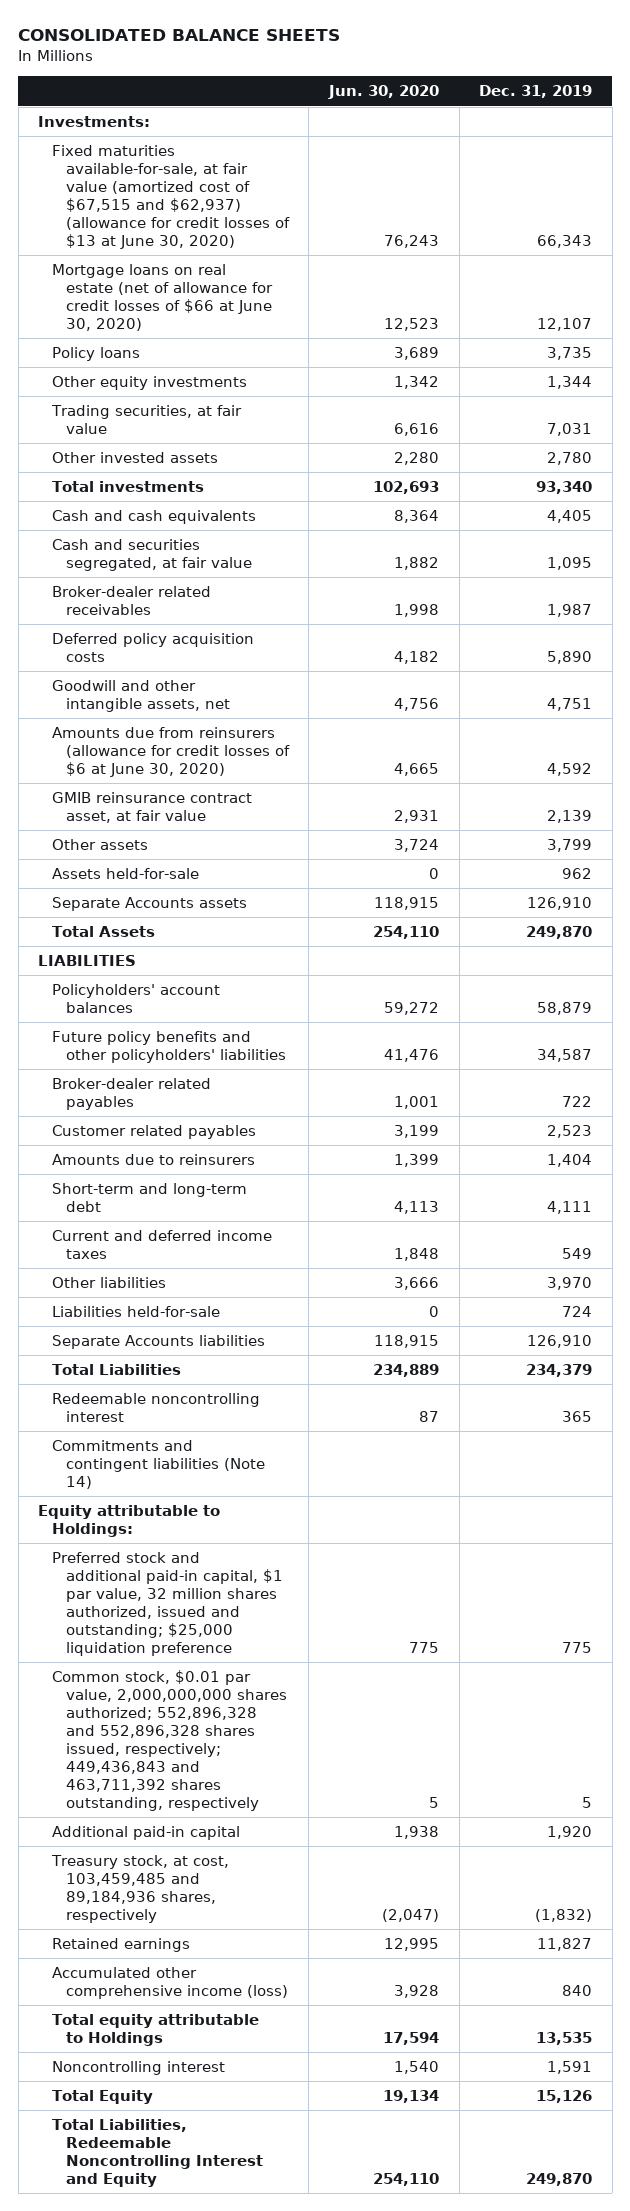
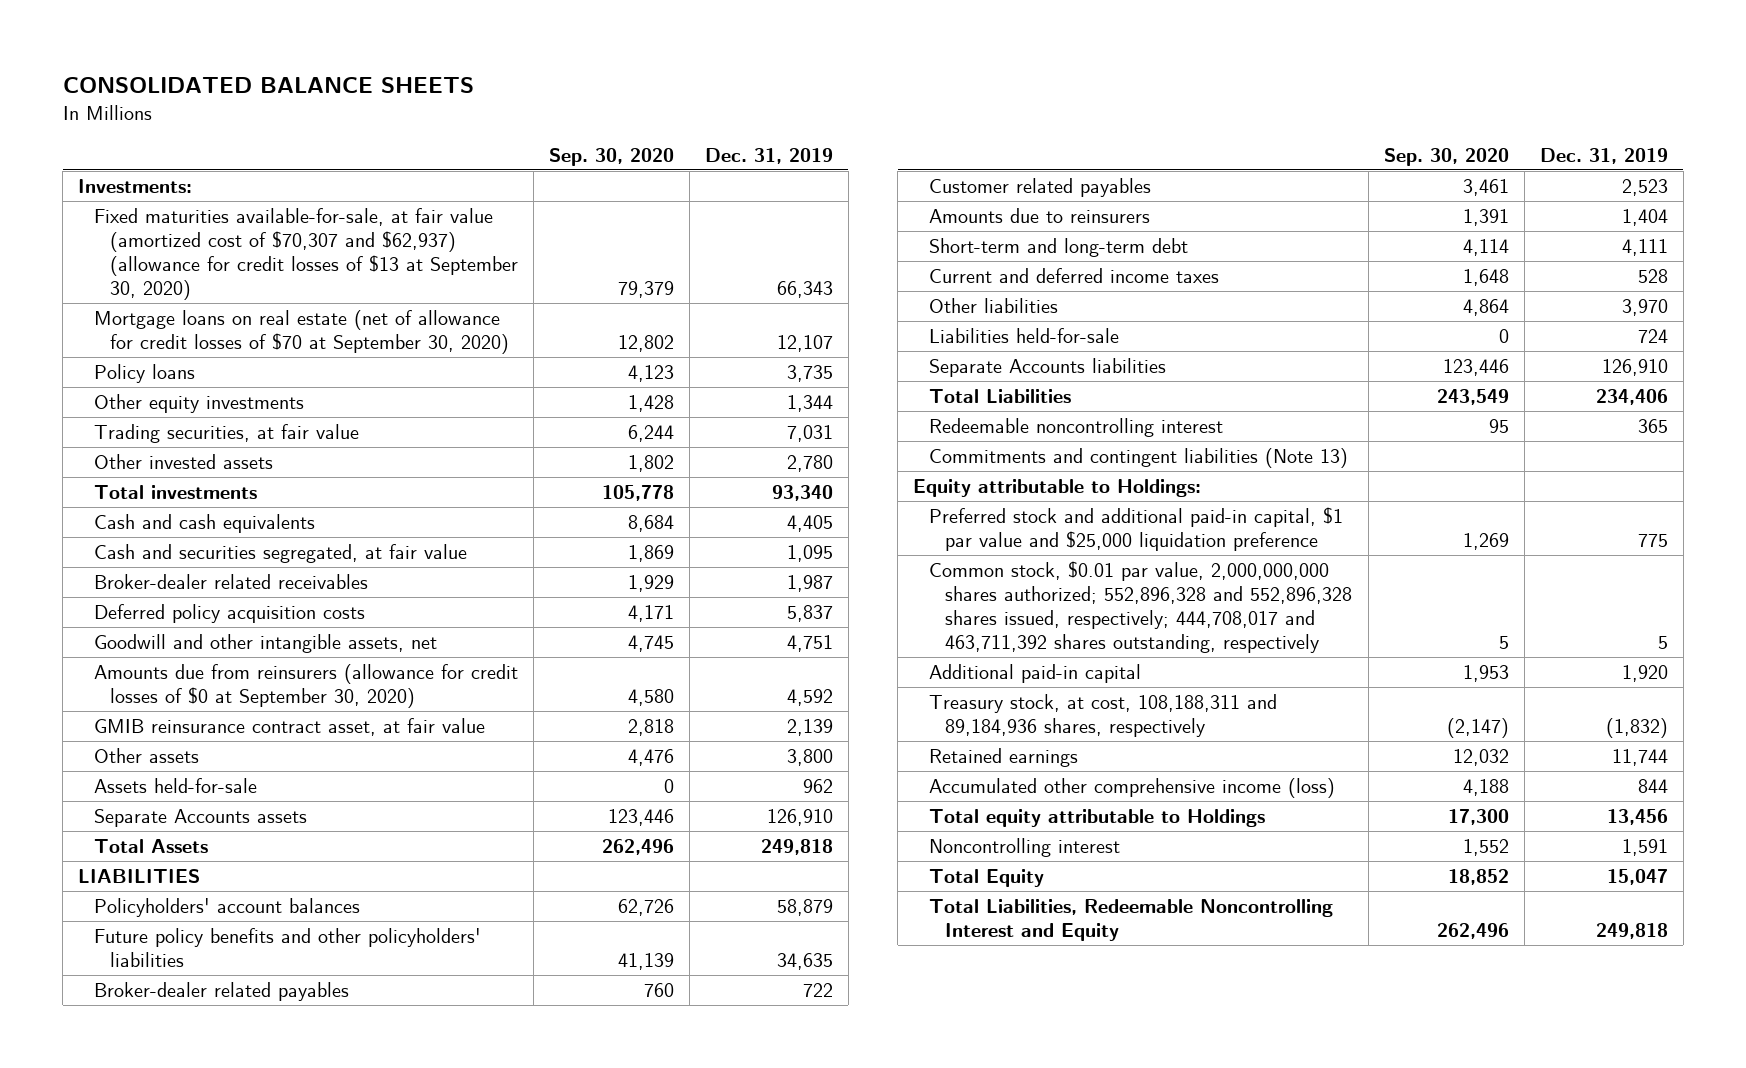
[328,85,440,100] Jun. 30, 2020 -> none
none -> [548,147,674,166] Sep. 30, 2020
[52,145,290,249] Fixed maturities available-for-sale, at fair value (amortized cost of $67,515 and $62,937) (allowance for credit losses of $13 at June 30, 2020) -> [93,207,518,301] Fixed maturities available-for-sale, at fair value (amortized cost of $70,307 and $62,937) (allowance for credit losses of $13 at September 30, 2020)
[52,264,273,331] Mortgage loans on real estate (net of allowance for credit losses of $66 at June 30, 2020) -> [93,309,509,354] Mortgage loans on real estate (net of allowance for credit losses of $70 at September 30, 2020)
[547,651,593,665] 5,890 -> [786,604,833,622] 5,837
[52,727,290,777] Amounts due from reinsurers (allowance for credit losses of $6 at June 30, 2020) -> [93,663,518,708] Amounts due from reinsurers (allowance for credit losses of $0 at September 30, 2020)
[547,839,593,853] 3,799 -> [786,748,833,766] 3,800
[526,926,593,940] 249,870 -> [760,838,833,855] 249,818
[537,1049,593,1063] 34,587 -> [776,952,833,970] 34,635
[562,1248,593,1260] 549 -> [1637,268,1668,283] 528
[526,1364,593,1378] 234,379 -> [1595,388,1668,405] 234,406
[52,1440,265,1489] Commitments and contingent liabilities (Note 14) -> [928,447,1348,468] Commitments and contingent liabilities (Note 13)
[52,1552,283,1656] Preferred stock and additional paid-in capital, $1 par value, 32 million shares authorized, issued and outstanding; $25,000 liquidation preference -> [928,506,1343,551] Preferred stock and additional paid-in capital, $1 par value and $25,000 liquidation preference
[52,1670,287,1811] Common stock, $0.01 par value, 2,000,000,000 shares authorized; 552,896,328 and 552,896,328 shares issued, respectively; 449,436,843 and 463,711,392 shares outstanding, respectively -> [928,560,1352,654] Common stock, $0.01 par value, 2,000,000,000 shares authorized; 552,896,328 and 552,896,328 shares issued, respectively; 444,708,017 and 463,711,392 shares outstanding, respectively
[51,1855,230,1923] Treasury stock, at cost, 103,459,485 and 89,184,936 shares, respectively -> [928,693,1277,737] Treasury stock, at cost, 108,188,311 and 89,184,936 shares, respectively
[537,1938,593,1952] 11,827 -> [1611,748,1668,766] 11,744
[562,1985,593,1997] 840 -> [1637,778,1668,793] 844
[536,2032,593,2046] 13,535 -> [1606,808,1668,825] 13,456
[536,2090,593,2104] 15,126 -> [1606,868,1668,885] 15,047
[526,2172,593,2186] 249,870 -> [1595,922,1668,939] 249,818

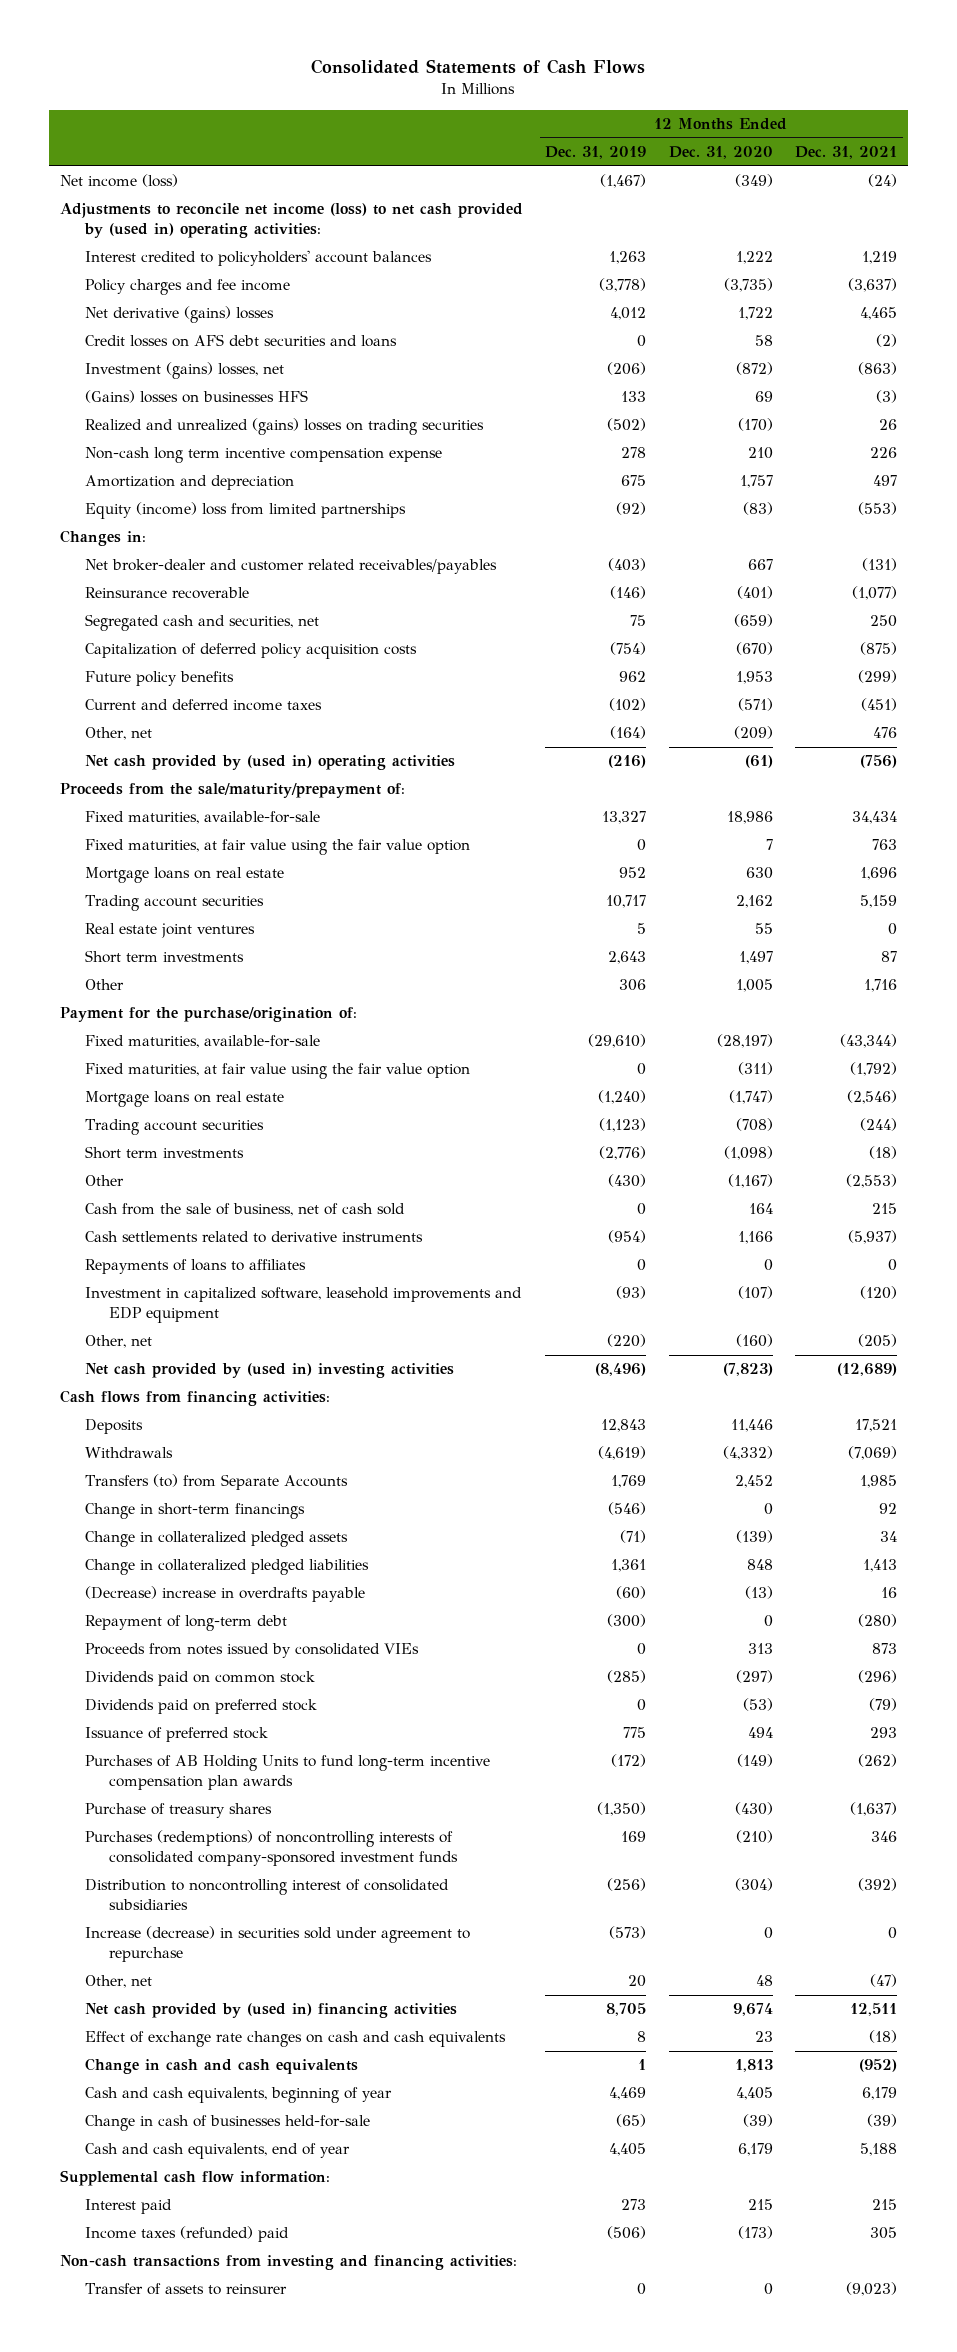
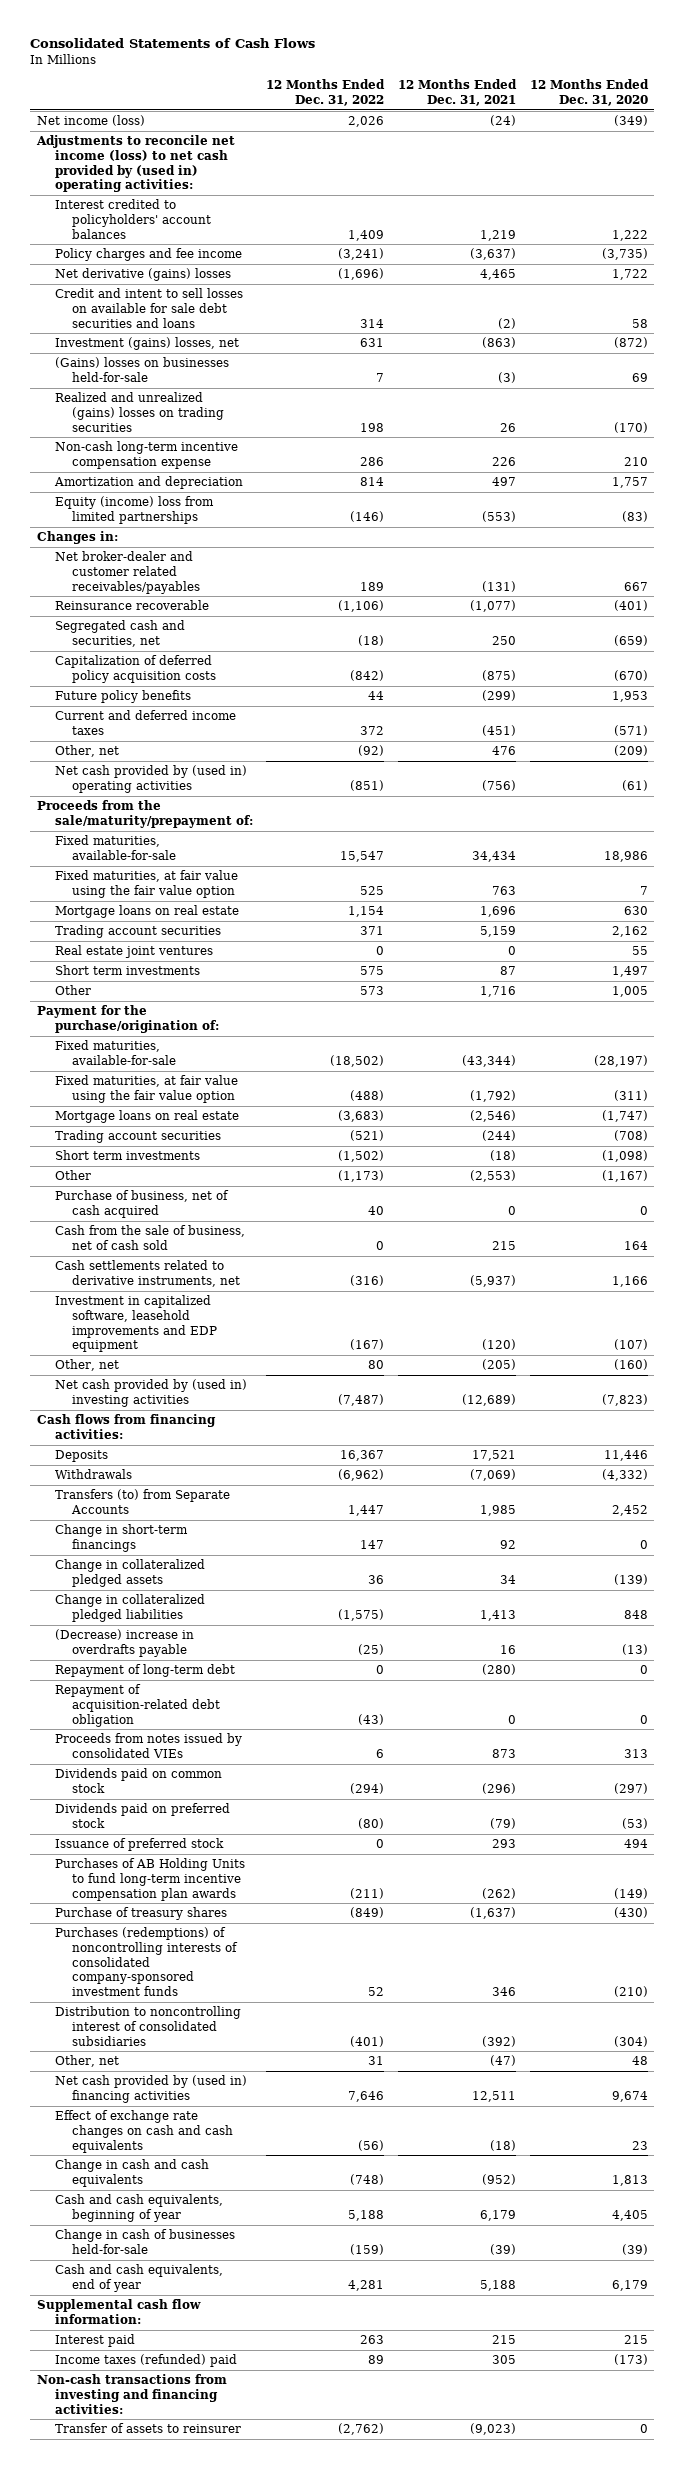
[545,146,647,160] Dec. 31, 2019 -> none
none -> [266,79,386,106] 12 Months Ended Dec. 31, 2022
[84,334,397,348] Credit losses on AFS debt securities and loans -> [54,288,243,328] Credit and intent to sell losses on available for sale debt securities and loans
[84,390,308,404] (Gains) losses on businesses HFS -> [54,357,229,382] (Gains) losses on businesses held-for-sale
[84,447,442,464] Non-cash long term incentive compensation expense -> [54,441,238,469] Non-cash long-term incentive compensation expense
none -> [54,1190,229,1218] Purchase of business, net of cash acquired
[84,1259,306,1275] Repayments of loans to affiliates -> none
[84,1231,423,1244] Cash settlements related to derivative instruments -> [54,1260,241,1287] Cash settlements related to derivative instruments, net
none -> [54,1684,221,1727] Repayment of acquisition-related debt obligation
[84,1926,470,1963] Increase (decrease) in securities sold under agreement to repurchase -> none

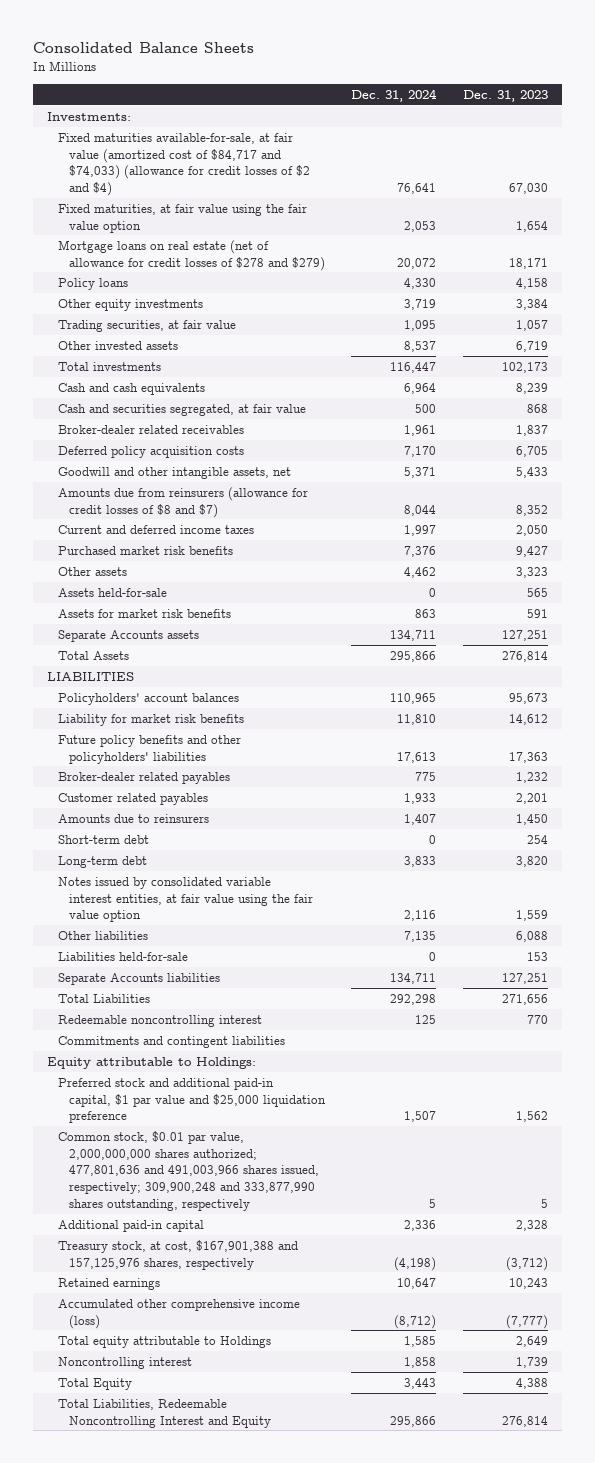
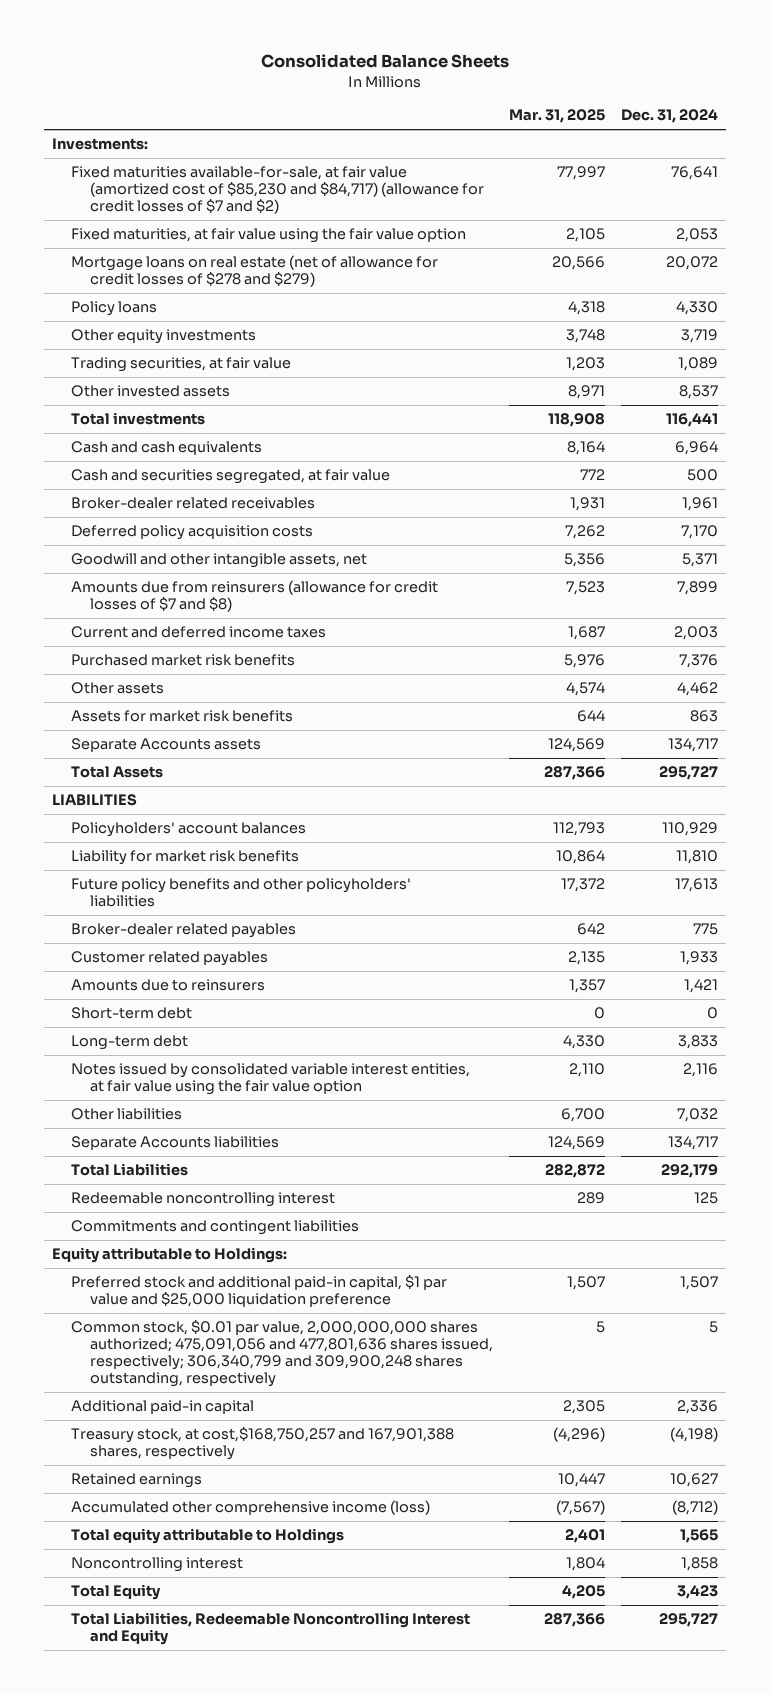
[463,89,549,102] Dec. 31, 2023 -> none
none -> [509,109,606,124] Mar. 31, 2025
[57,132,310,197] Fixed maturities available-for-sale, at fair value (amortized cost of $84,717 and $74,033) (allowance for credit losses of $2 and $4) -> [71,166,484,215] Fixed maturities available-for-sale, at fair value (amortized cost of $85,230 and $84,717) (allowance for credit losses of $7 and $2)
[404,319,437,331] 1,095 -> [678,357,719,372] 1,089
[390,361,437,373] 116,447 -> [666,413,719,428] 116,441
[57,486,308,518] Amounts due from reinsurers (allowance for credit losses of $8 and $7) -> [71,580,439,613] Amounts due from reinsurers (allowance for credit losses of $7 and $8)
[404,504,437,516] 8,044 -> [677,581,719,596] 7,899
[404,524,437,536] 1,997 -> [674,626,719,641] 2,003
[57,587,167,597] Assets held-for-sale -> none
[390,629,437,641] 134,711 -> [668,738,719,753] 134,717
[390,650,437,662] 295,866 -> [659,766,719,781] 295,727
[390,692,437,704] 110,965 -> [662,822,719,837] 110,929
[404,813,437,825] 1,407 -> [684,979,719,994] 1,421
[57,951,188,961] Liabilities held-for-sale -> none
[404,930,437,942] 7,135 -> [677,1108,719,1123] 7,032
[390,972,437,984] 134,711 -> [668,1136,719,1151] 134,717
[390,993,437,1005] 292,298 -> [661,1164,719,1179] 292,179
[57,1130,319,1211] Common stock, $0.01 par value, 2,000,000,000 shares authorized; 477,801,636 and 491,003,966 shares issued, respectively; 309,900,248 and 333,877,990 shares outstanding, respectively -> [71,1320,493,1387] Common stock, $0.01 par value, 2,000,000,000 shares authorized; 475,091,056 and 477,801,636 shares issued, respectively; 306,340,799 and 309,900,248 shares outstanding, respectively
[57,1239,298,1270] Treasury stock, at cost, $167,901,388 and 157,125,976 shares, respectively -> [71,1427,455,1461] Treasury stock, at cost,$168,750,257 and 167,901,388 shares, respectively
[397,1277,437,1289] 10,647 -> [670,1473,719,1488] 10,627
[404,1335,437,1347] 1,585 -> [680,1529,719,1544] 1,565
[404,1377,437,1389] 3,443 -> [677,1585,719,1600] 3,423
[390,1415,437,1427] 295,866 -> [659,1613,719,1628] 295,727

